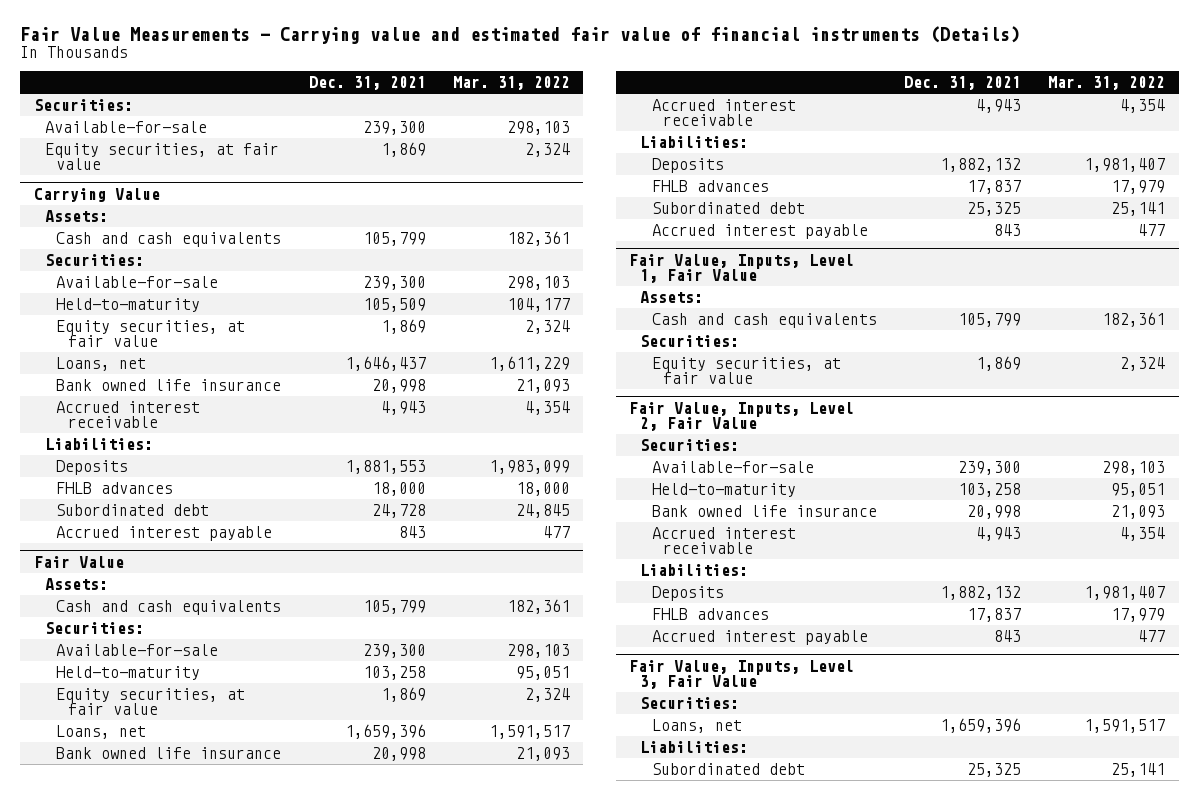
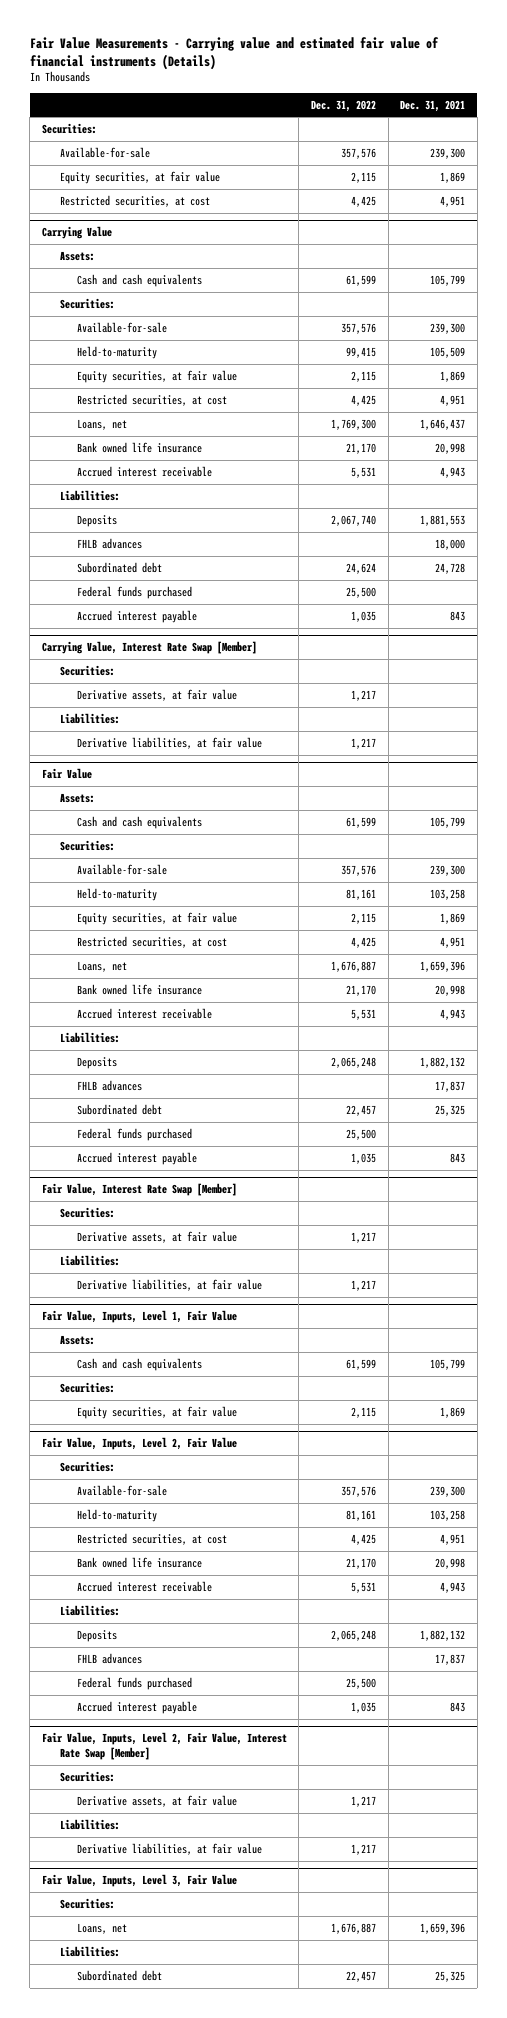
[452,76,570,91] Mar. 31, 2022 -> none
none -> [311,99,377,112] Dec. 31, 2022
none -> [59,194,210,207] Restricted securities, at cost
none -> [77,393,228,406] Restricted securities, at cost
none -> [77,585,193,599] Federal funds purchased
none -> [41,641,257,655] Carrying Value, Interest Rate Swap [Member]
none -> [59,664,115,676] Securities:
none -> [77,688,238,701] Derivative assets, at fair value
none -> [59,712,120,724] Liabilities:
none -> [77,736,263,749] Derivative liabilities, at fair value
none -> [77,935,228,948] Restricted securities, at cost
none -> [77,1127,193,1141] Federal funds purchased
none -> [41,1183,237,1197] Fair Value, Interest Rate Swap [Member]
none -> [59,1206,115,1218] Securities:
none -> [77,1230,238,1243] Derivative assets, at fair value
none -> [59,1254,120,1266] Liabilities:
none -> [77,1278,263,1291] Derivative liabilities, at fair value
none -> [77,1532,228,1545] Restricted securities, at cost
none -> [77,1676,193,1690] Federal funds purchased
none -> [41,1732,287,1760] Fair Value, Inputs, Level 2, Fair Value, Interest Rate Swap [Member]
none -> [59,1770,115,1782] Securities:
none -> [77,1794,238,1807] Derivative assets, at fair value
none -> [59,1818,120,1830] Liabilities:
none -> [77,1842,263,1855] Derivative liabilities, at fair value

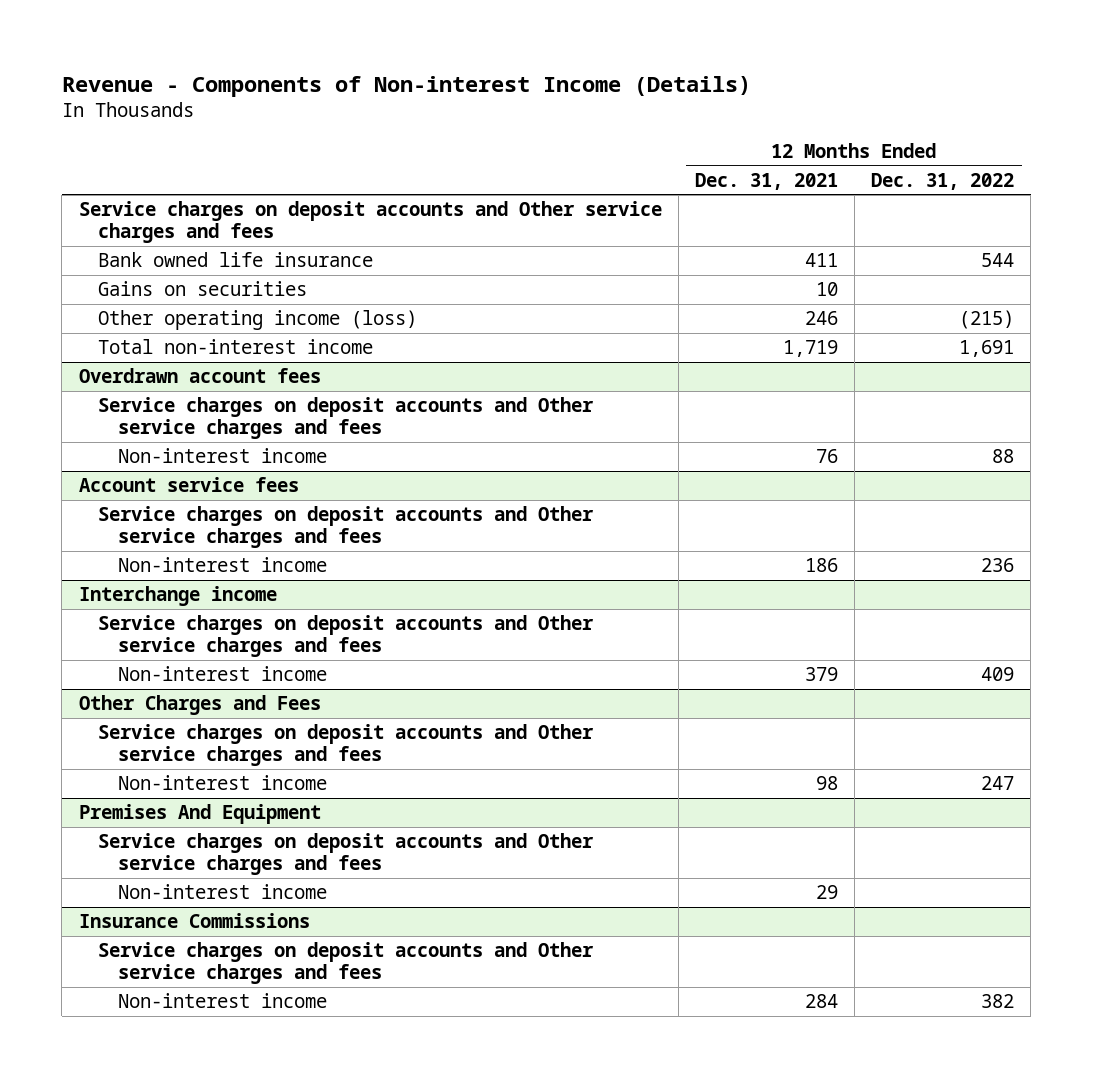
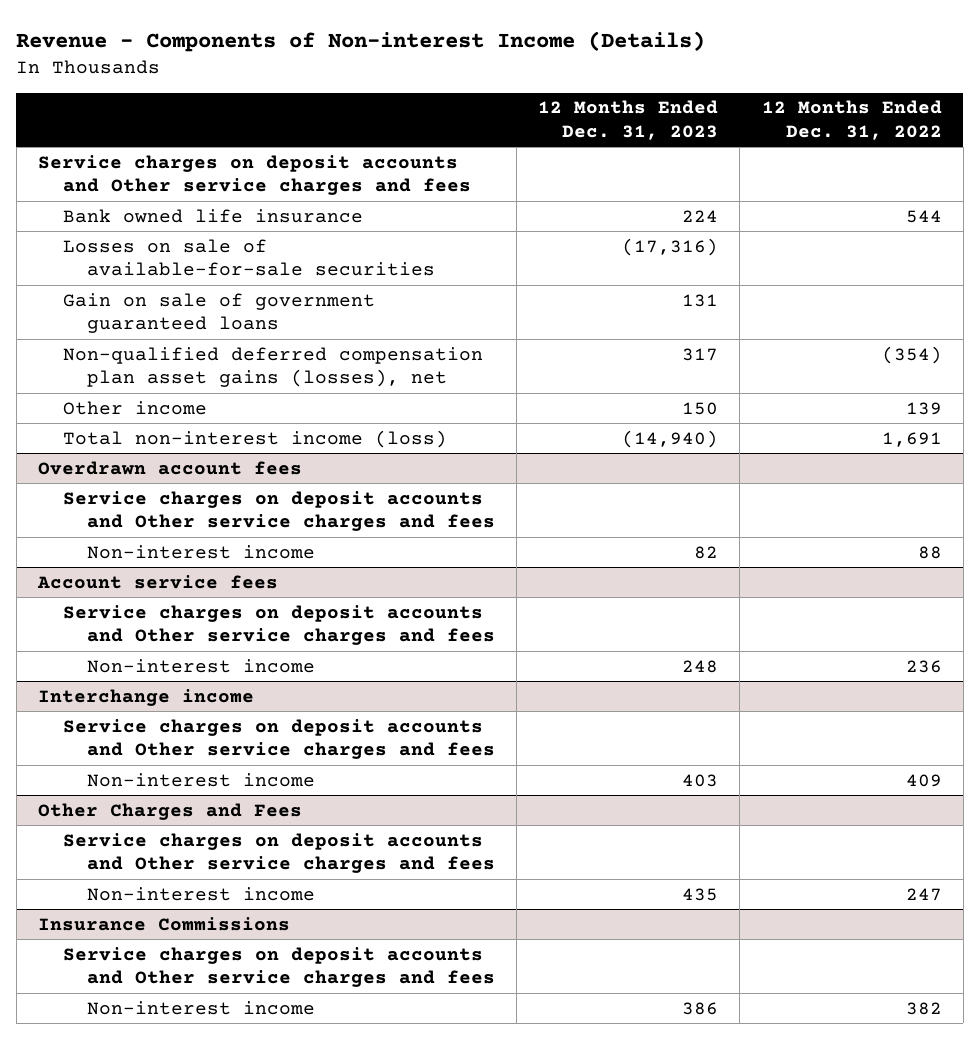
[694,172,838,190] Dec. 31, 2021 -> none
none -> [538,100,719,140] 12 Months Ended Dec. 31, 2023
[98,281,308,297] Gains on securities -> [62,238,436,277] Losses on sale of available-for-sale securities
none -> [62,292,375,334] Gain on sale of government guaranteed loans
none -> [62,346,483,388] Non-qualified deferred compensation plan asset gains (losses), net
[98,310,418,331] Other operating income (loss) -> [62,400,207,415] Other income
[958,310,1014,330] (215) -> [905,401,942,415] 139
[98,339,374,355] Total non-interest income -> [62,429,447,448] Total non-interest income (loss)
[78,804,321,825] Premises And Equipment -> none
[98,833,595,876] Service charges on deposit accounts and Other service charges and fees -> none
[117,884,327,900] Non-interest income -> none

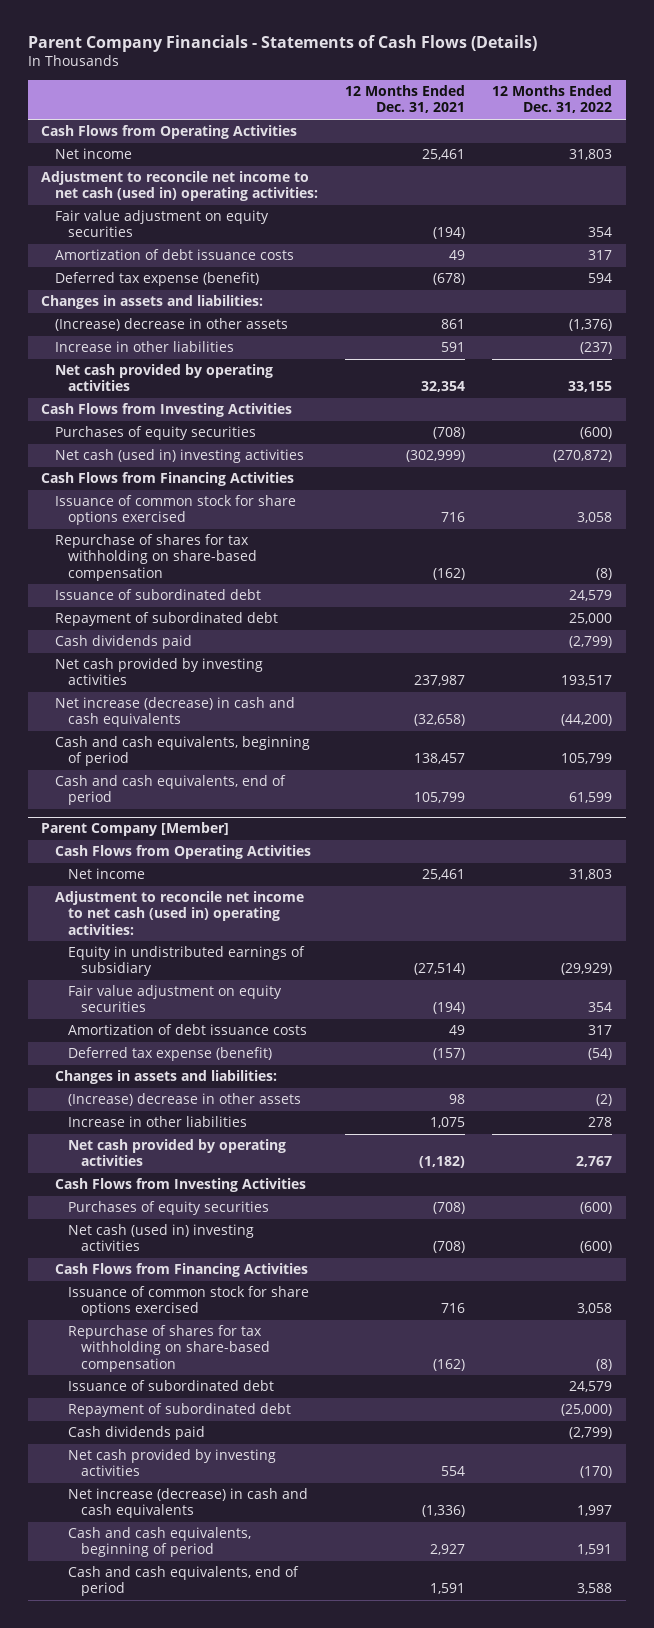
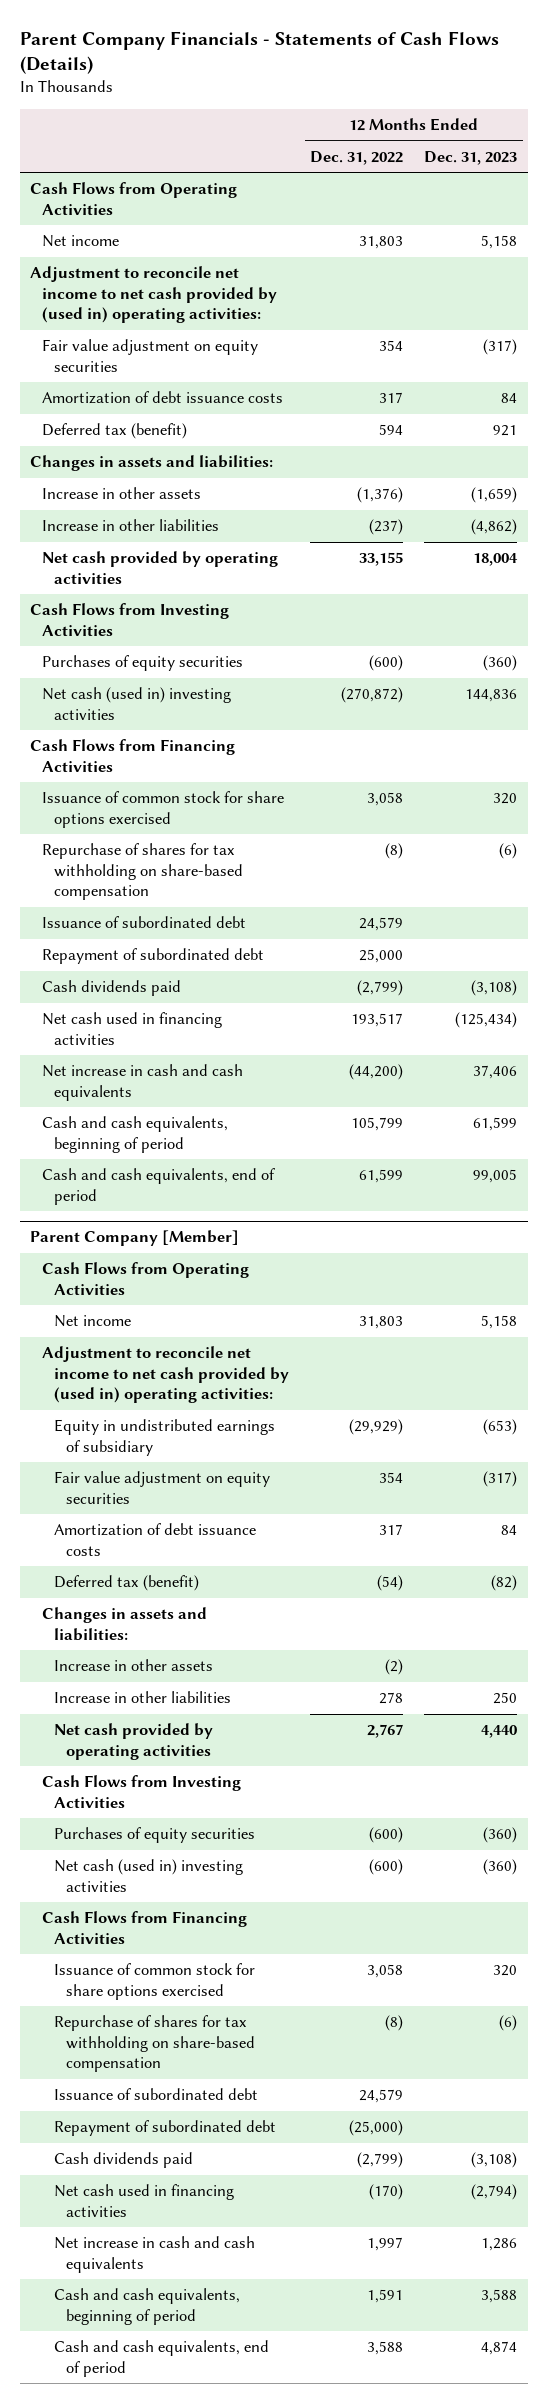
[344,85,465,114] 12 Months Ended Dec. 31, 2021 -> none
none -> [424,150,518,165] Dec. 31, 2023
[41,171,318,202] Adjustment to reconcile net income to net cash (used in) operating activities: -> [30,266,277,324] Adjustment to reconcile net income to net cash provided by (used in) operating activities:
[54,272,259,287] Deferred tax expense (benefit) -> [41,423,187,440] Deferred tax (benefit)
[54,318,288,332] (Increase) decrease in other assets -> [41,487,201,500] Increase in other assets
[54,658,263,686] Net cash provided by investing activities -> [41,1012,222,1045] Net cash used in financing activities
[54,697,295,728] Net increase (decrease) in cash and cash equivalents -> [41,1064,243,1101] Net increase in cash and cash equivalents
[54,891,304,935] Adjustment to reconcile net income to net cash (used in) operating activities: -> [41,1346,289,1404] Adjustment to reconcile net income to net cash provided by (used in) operating activities:
[67,1047,272,1062] Deferred tax expense (benefit) -> [53,1575,199,1592] Deferred tax (benefit)
[67,1093,301,1107] (Increase) decrease in other assets -> [53,1659,213,1672] Increase in other assets
[67,1449,276,1477] Net cash provided by investing activities -> [53,2184,234,2217] Net cash used in financing activities
[67,1488,308,1519] Net increase (decrease) in cash and cash equivalents -> [53,2236,255,2273] Net increase in cash and cash equivalents

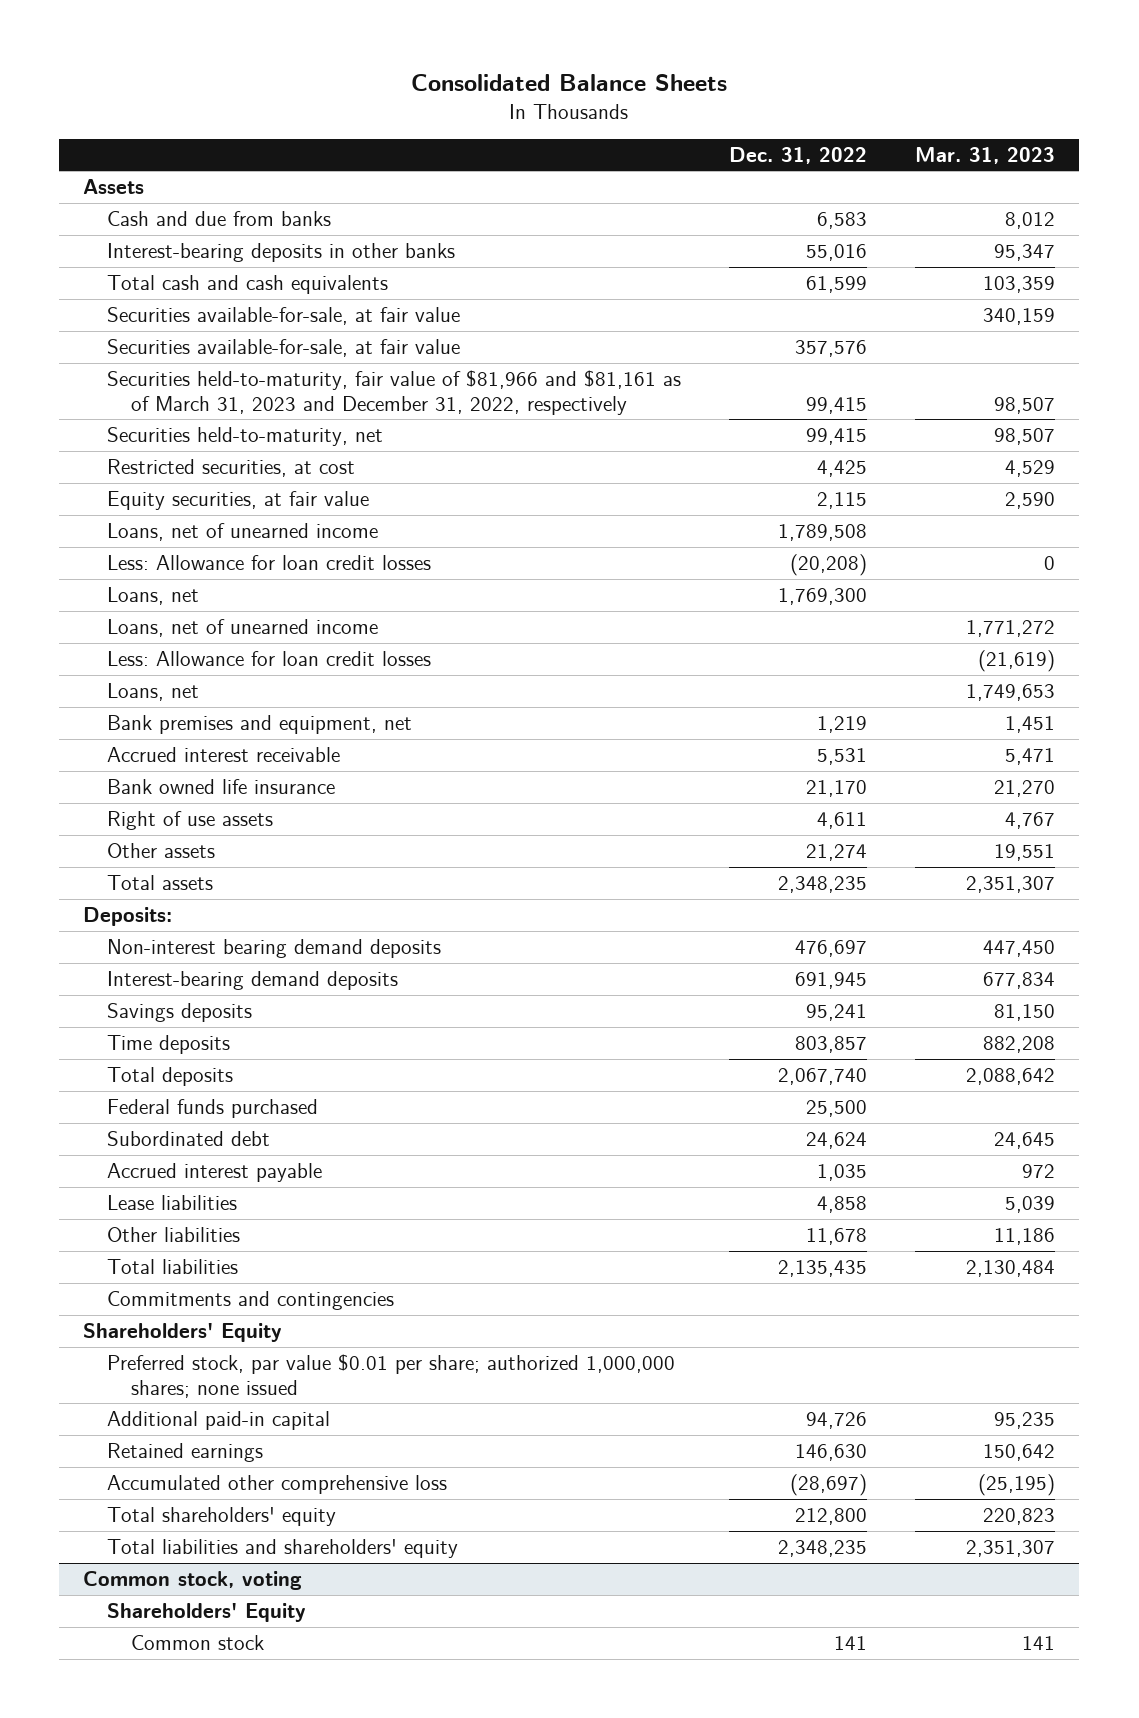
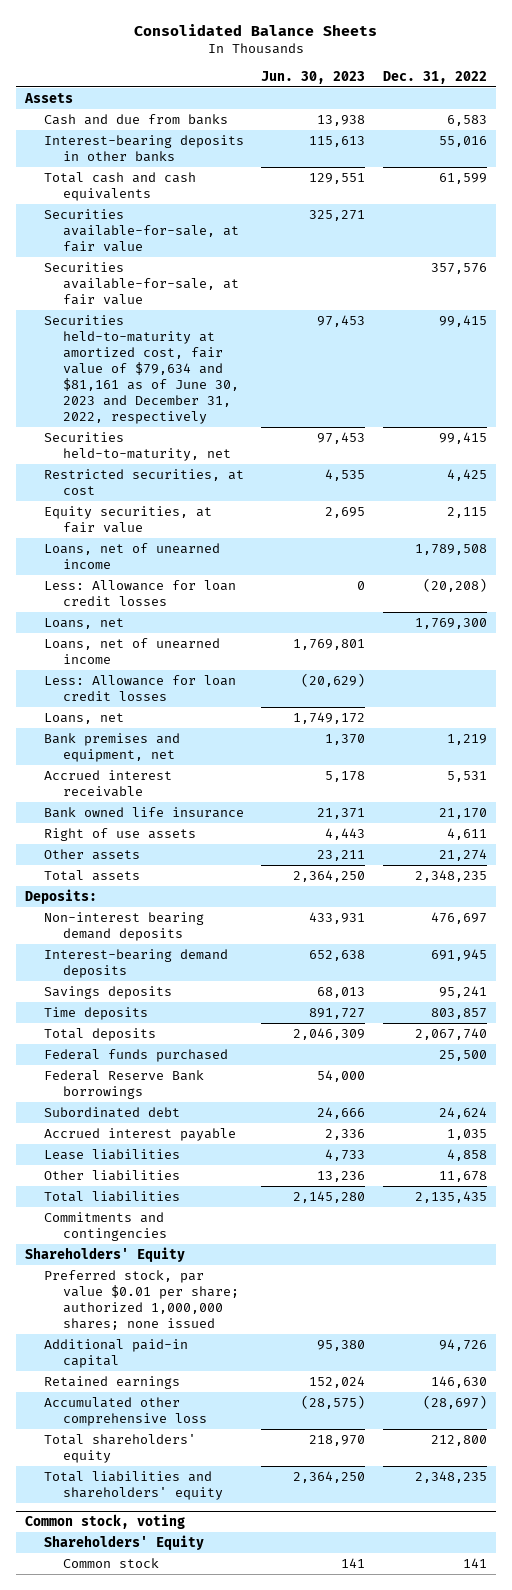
[915,146,1056,164] Mar. 31, 2023 -> none
none -> [261,70,366,84] Jun. 30, 2023
[107,369,682,415] Securities held-to-maturity, fair value of $81,966 and $81,161 as of March 31, 2023 and December 31, 2022, respectively -> [43,314,240,425] Securities held-to-maturity at amortized cost, fair value of $79,634 and $81,161 as of June 30, 2023 and December 31, 2022, respectively
none -> [43,1069,204,1099] Federal Reserve Bank borrowings

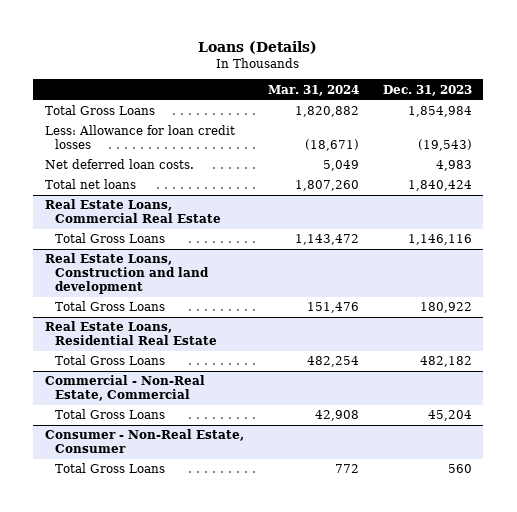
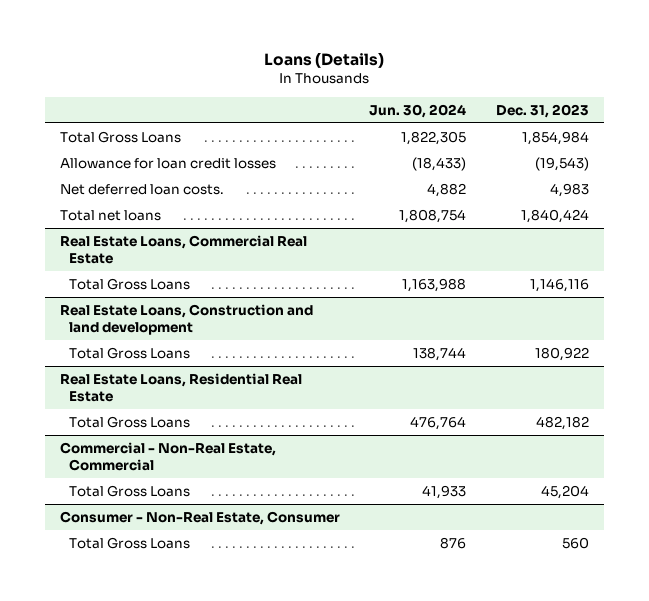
[267,84,359,96] Mar. 31, 2024 -> none
none -> [369,103,467,118] Jun. 30, 2024
[45,125,236,150] Less: Allowance for loan credit losses -> [59,157,276,169] Allowance for loan credit losses

